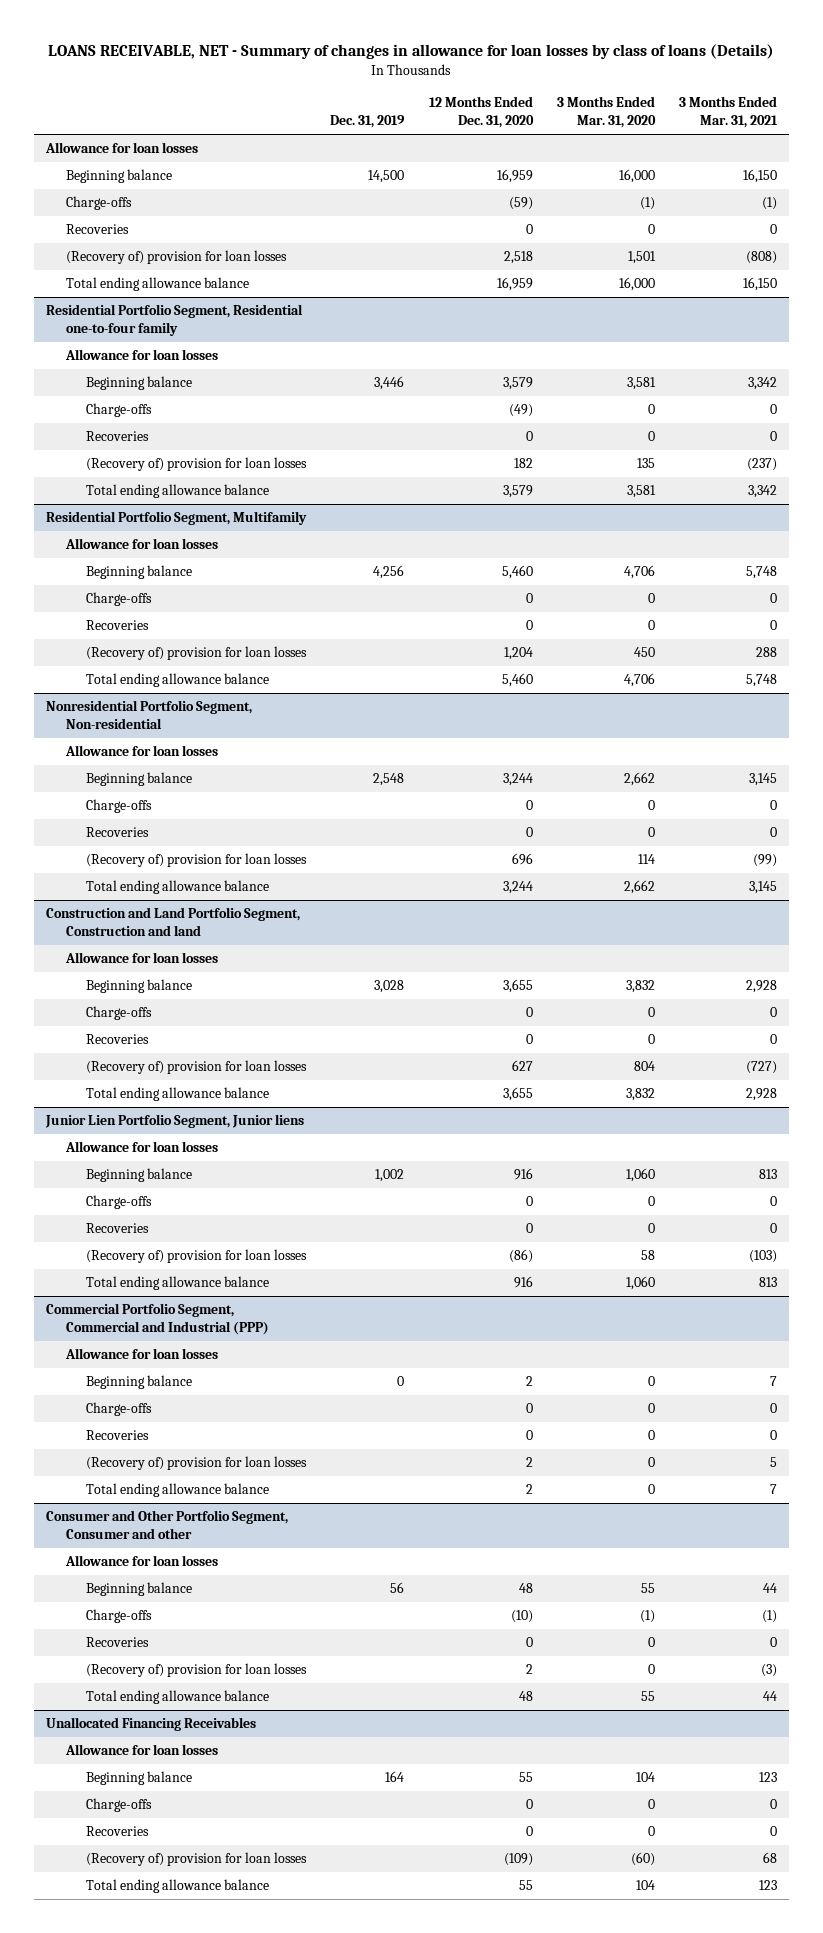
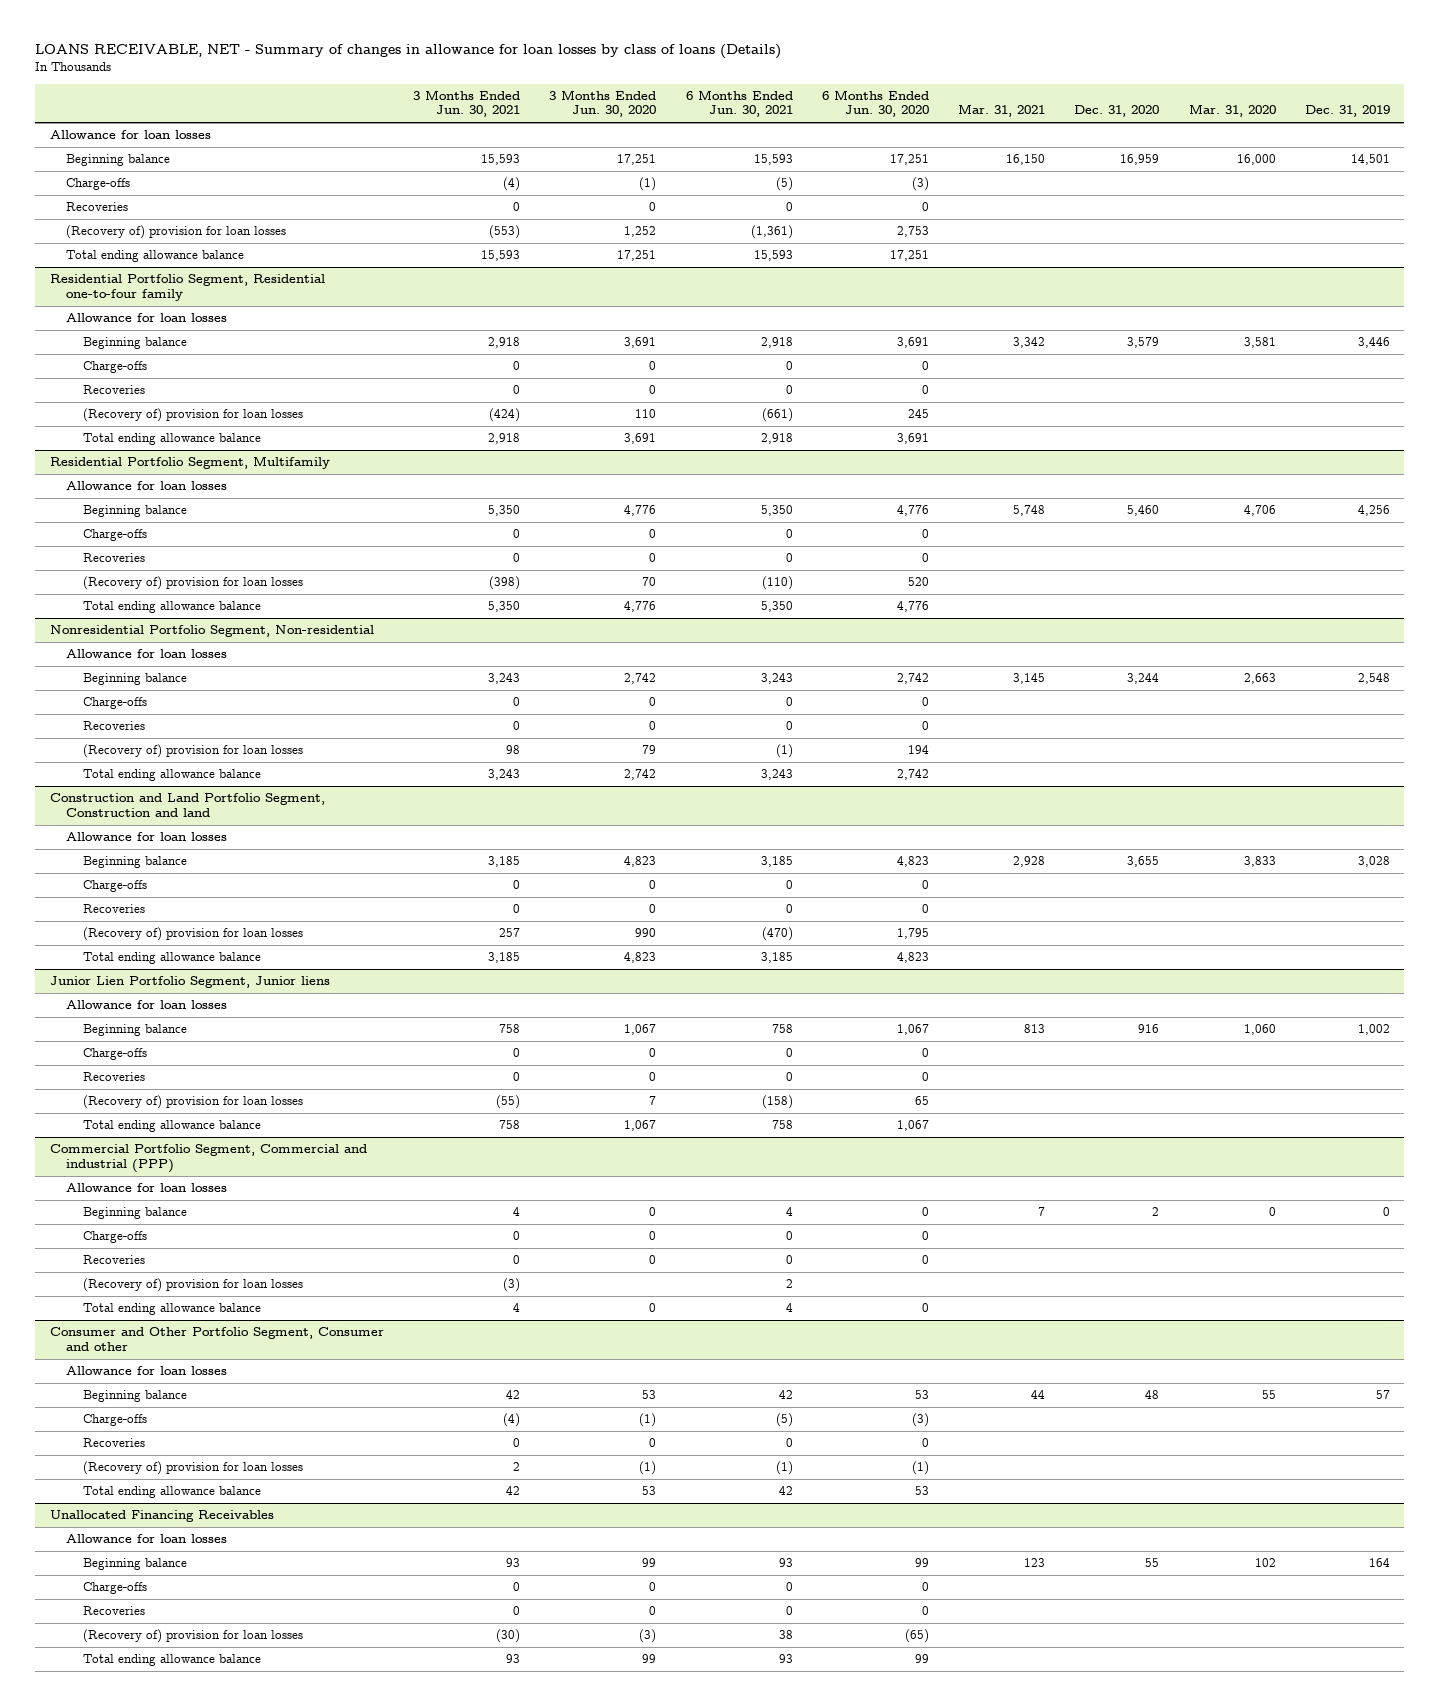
[428,96,534,129] 12 Months Ended Dec. 31, 2020 -> none
[556,96,656,129] 3 Months Ended Mar. 31, 2020 -> none
[678,96,778,129] 3 Months Ended Mar. 31, 2021 -> none
none -> [413,89,521,118] 3 Months Ended Jun. 30, 2021
none -> [549,89,657,118] 3 Months Ended Jun. 30, 2020
none -> [685,89,793,118] 6 Months Ended Jun. 30, 2021
none -> [821,89,929,118] 6 Months Ended Jun. 30, 2020
none -> [958,104,1046,118] Mar. 31, 2021
none -> [1074,105,1160,118] Dec. 31, 2020
none -> [1188,104,1276,118] Mar. 31, 2020
[368,170,405,184] 14,500 -> [1350,154,1390,166] 14,501
[46,1303,270,1336] Commercial Portfolio Segment, Commercial and Industrial (PPP) -> [49,1144,367,1173] Commercial Portfolio Segment, Commercial and industrial (PPP)
[390,1582,405,1594] 56 -> [1375,1390,1390,1400] 57

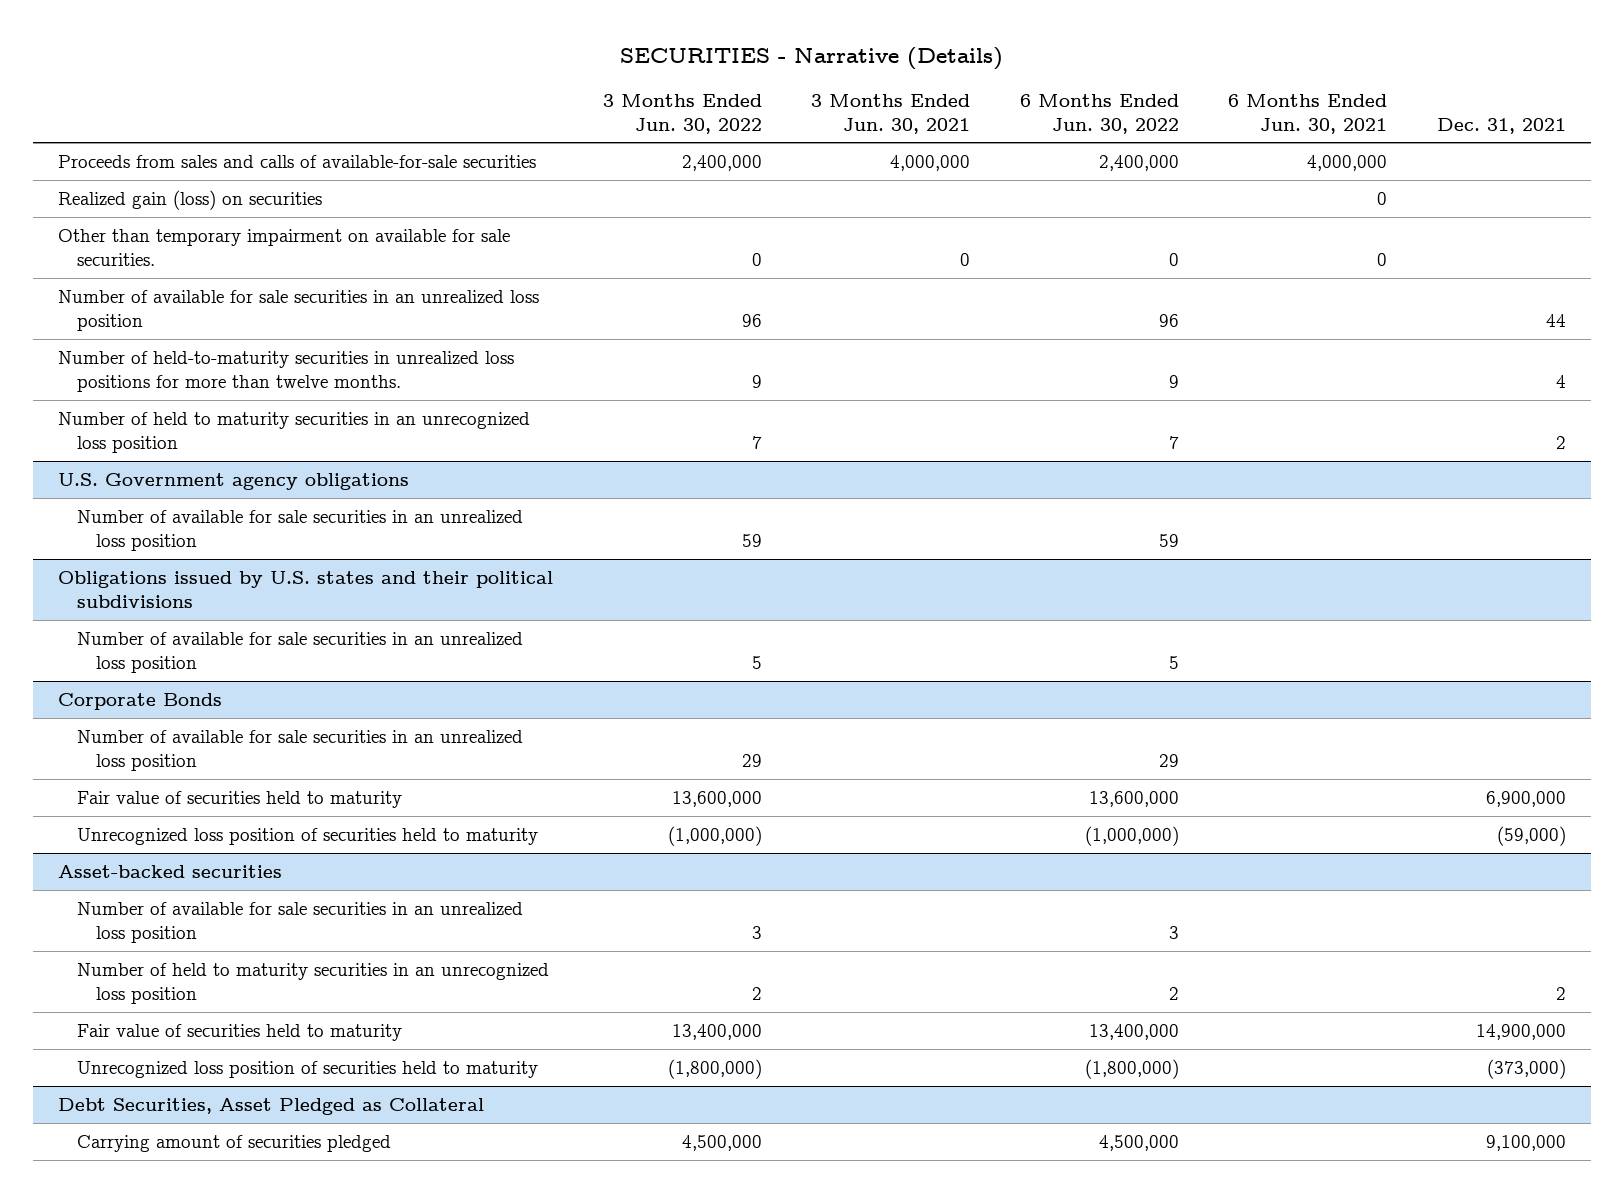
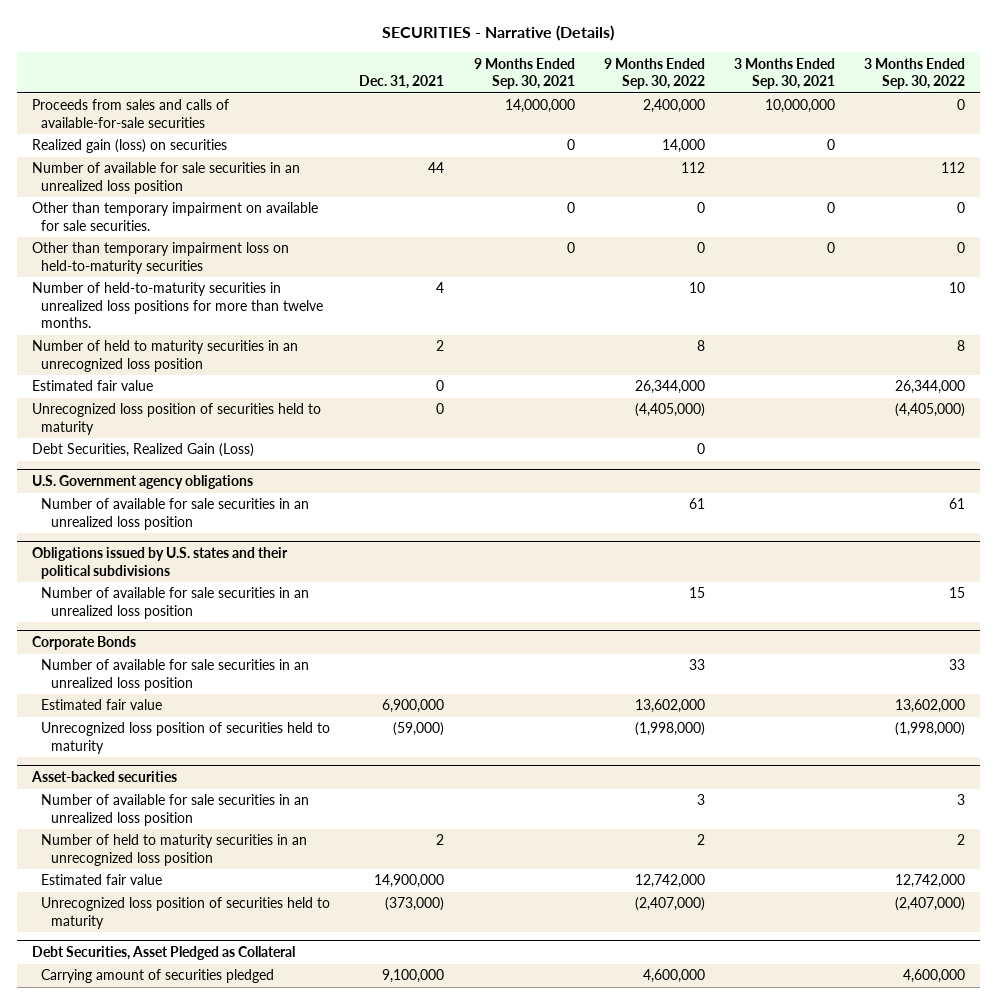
[602,93,762,134] 3 Months Ended Jun. 30, 2022 -> none
[811,93,971,134] 3 Months Ended Jun. 30, 2021 -> none
[1019,93,1179,134] 6 Months Ended Jun. 30, 2022 -> none
[1228,93,1388,134] 6 Months Ended Jun. 30, 2021 -> none
none -> [473,57,575,90] 9 Months Ended Sep. 30, 2021
none -> [603,57,705,90] 9 Months Ended Sep. 30, 2022
none -> [734,57,836,90] 3 Months Ended Sep. 30, 2021
none -> [864,57,966,90] 3 Months Ended Sep. 30, 2022
[58,228,511,266] Other than temporary impairment on available for sale securities. -> [31,202,318,231] Other than temporary impairment on available for sale securities.
none -> [31,242,289,274] Other than temporary impairment loss on held-to-maturity securities
none -> [31,380,153,392] Estimated fair value
none -> [31,403,321,435] Unrecognized loss position of securities held to maturity
none -> [31,443,254,458] Debt Securities, Realized Gain (Loss)
[77,790,403,808] Fair value of securities held to maturity -> [41,699,163,711] Estimated fair value
[77,1023,403,1041] Fair value of securities held to maturity -> [41,874,163,886] Estimated fair value

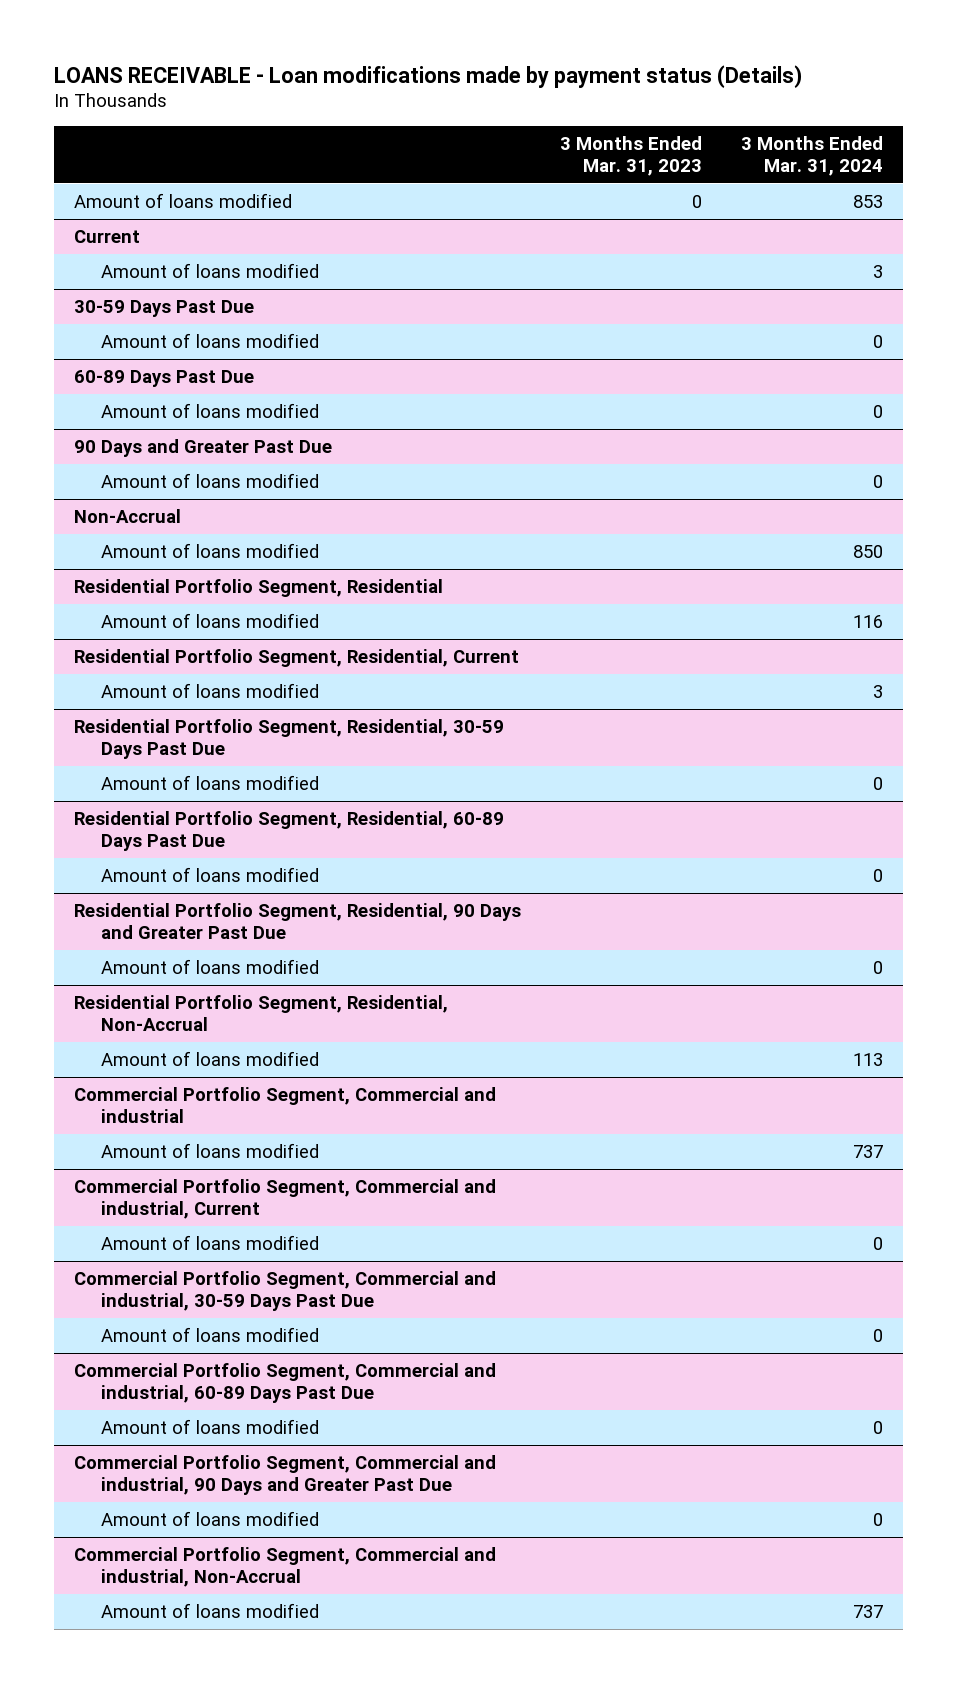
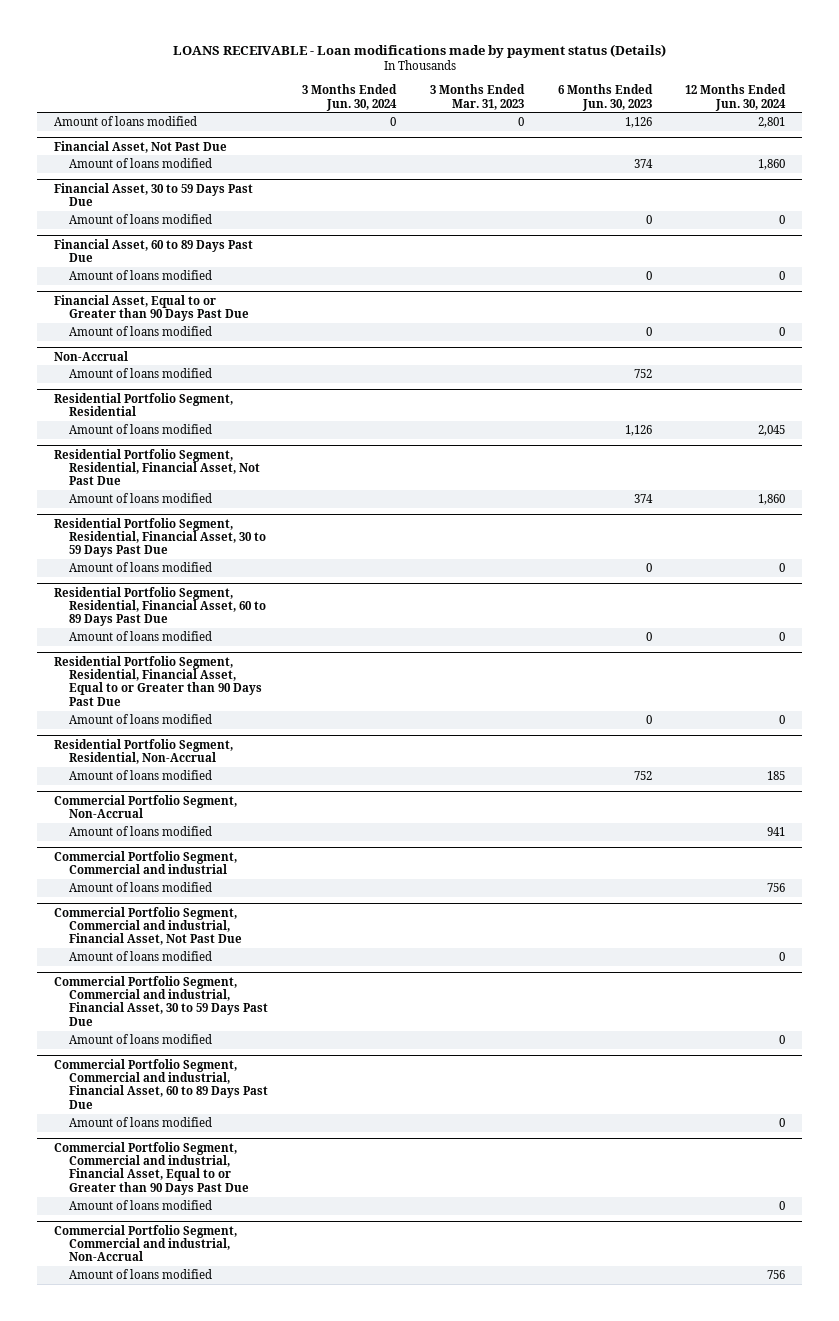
[741,136,884,176] 3 Months Ended Mar. 31, 2024 -> none
none -> [302,84,398,111] 3 Months Ended Jun. 30, 2024
none -> [557,84,653,111] 6 Months Ended Jun. 30, 2023
none -> [685,84,787,111] 12 Months Ended Jun. 30, 2024
[73,230,140,244] Current -> [53,140,227,153] Financial Asset, Not Past Due
[73,300,254,318] 30-59 Days Past Due -> [53,182,253,207] Financial Asset, 30 to 59 Days Past Due
[73,370,254,388] 60-89 Days Past Due -> [53,238,253,263] Financial Asset, 60 to 89 Days Past Due
[73,439,332,458] 90 Days and Greater Past Due -> [53,294,250,322] Financial Asset, Equal to or Greater than 90 Days Past Due
[73,649,519,668] Residential Portfolio Segment, Residential, Current -> none
[100,683,319,699] Amount of loans modified -> none
none -> [53,448,261,486] Residential Portfolio Segment, Residential, Financial Asset, Not Past Due
none -> [69,492,213,503] Amount of loans modified
[73,719,504,759] Residential Portfolio Segment, Residential, 30-59 Days Past Due -> [53,517,267,558] Residential Portfolio Segment, Residential, Financial Asset, 30 to 59 Days Past Due
[73,811,504,851] Residential Portfolio Segment, Residential, 60-89 Days Past Due -> [53,586,267,627] Residential Portfolio Segment, Residential, Financial Asset, 60 to 89 Days Past Due
[73,903,521,939] Residential Portfolio Segment, Residential, 90 Days and Greater Past Due -> [53,655,263,706] Residential Portfolio Segment, Residential, Financial Asset, Equal to or Greater than 90 Days Past Due
none -> [53,794,237,819] Commercial Portfolio Segment, Non-Accrual
none -> [69,825,213,836] Amount of loans modified
[73,1179,496,1219] Commercial Portfolio Segment, Commercial and industrial, Current -> none
[100,1235,319,1251] Amount of loans modified -> none
none -> [53,906,243,946] Commercial Portfolio Segment, Commercial and industrial, Financial Asset, Not Past Due
none -> [69,950,213,961] Amount of loans modified
[73,1271,496,1311] Commercial Portfolio Segment, Commercial and industrial, 30-59 Days Past Due -> [53,975,269,1026] Commercial Portfolio Segment, Commercial and industrial, Financial Asset, 30 to 59 Days Past Due
[73,1363,496,1403] Commercial Portfolio Segment, Commercial and industrial, 60-89 Days Past Due -> [53,1058,269,1109] Commercial Portfolio Segment, Commercial and industrial, Financial Asset, 60 to 89 Days Past Due
[73,1455,496,1495] Commercial Portfolio Segment, Commercial and industrial, 90 Days and Greater Past Due -> [53,1141,250,1195] Commercial Portfolio Segment, Commercial and industrial, Financial Asset, Equal to or Greater than 90 Days Past Due

